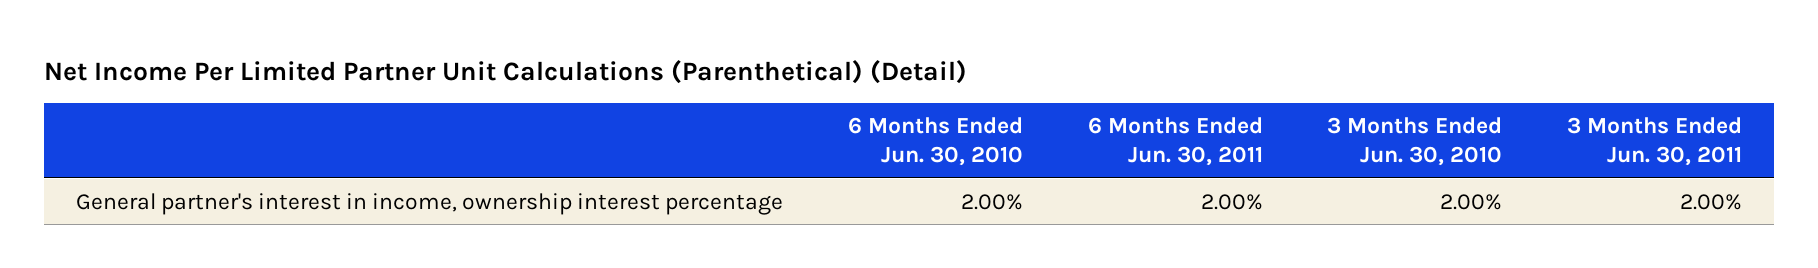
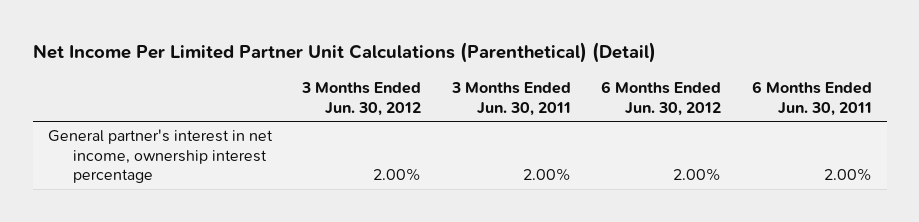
[847,116,1023,167] 6 Months Ended Jun. 30, 2010 -> none
[1327,116,1503,167] 3 Months Ended Jun. 30, 2010 -> none
none -> [301,82,422,116] 3 Months Ended Jun. 30, 2012
none -> [601,81,722,116] 6 Months Ended Jun. 30, 2012
[76,192,784,215] General partner's interest in income, ownership interest percentage -> [47,129,273,184] General partner's interest in net income, ownership interest percentage

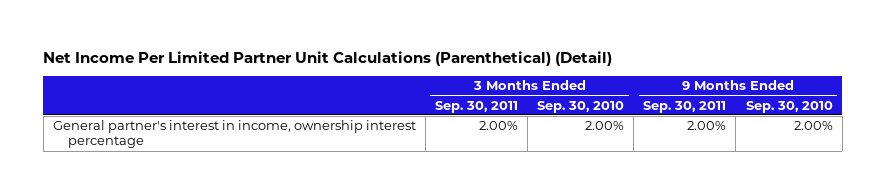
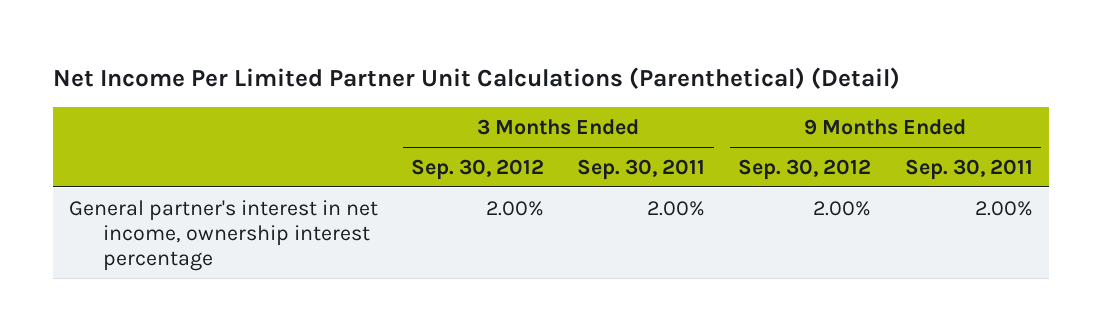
[537,100,625,113] Sep. 30, 2010 -> none
[745,100,833,113] Sep. 30, 2010 -> none
none -> [411,158,545,180] Sep. 30, 2012
none -> [738,158,872,180] Sep. 30, 2012
[52,120,416,149] General partner's interest in income, ownership interest percentage -> [69,199,379,271] General partner's interest in net income, ownership interest percentage

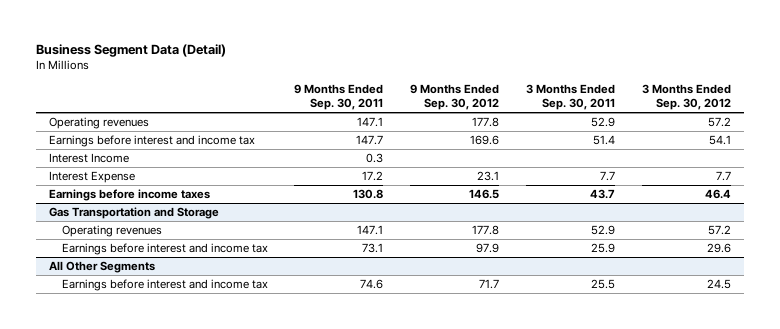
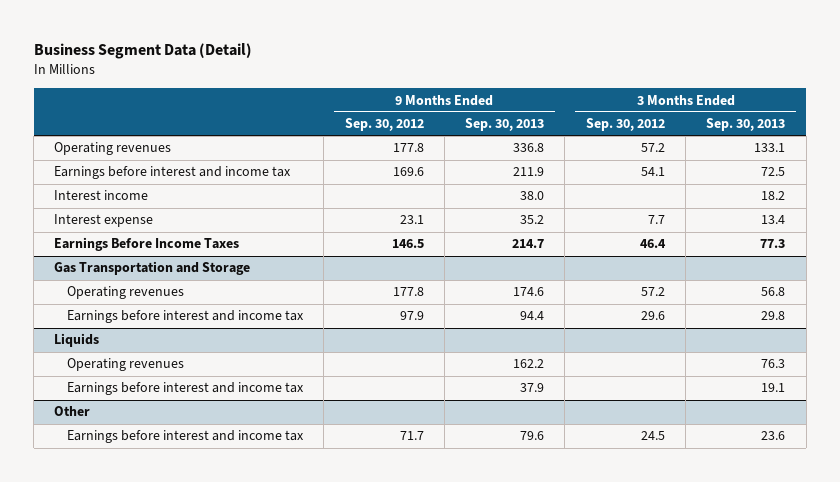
[294,84,384,111] 9 Months Ended Sep. 30, 2011 -> none
[526,84,616,111] 3 Months Ended Sep. 30, 2011 -> none
none -> [465,118,545,132] Sep. 30, 2013
none -> [706,118,786,132] Sep. 30, 2013
[49,153,130,164] Interest Income -> [54,190,149,201] Interest income
[49,171,136,184] Interest Expense -> [54,214,154,228] Interest expense
[49,189,211,202] Earnings before income taxes -> [54,237,240,252] Earnings Before Income Taxes
[49,261,156,274] All Other Segments -> none
none -> [54,333,100,348] Liquids
none -> [67,358,185,372] Operating revenues
none -> [67,382,305,396] Earnings before interest and income tax
none -> [54,406,91,417] Other

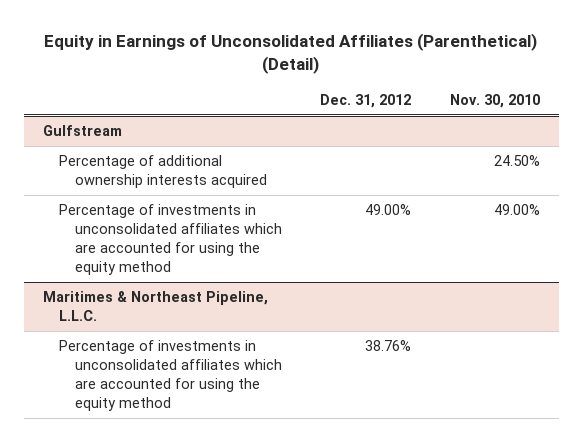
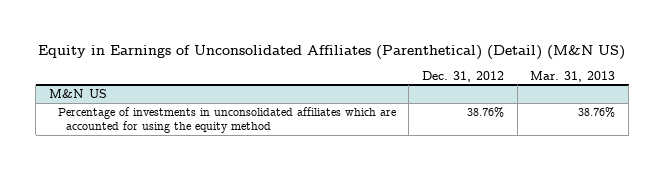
[44,32,538,74] Equity in Earnings of Unconsolidated Affiliates (Parenthetical) (Detail) -> [38,44,626,60] Equity in Earnings of Unconsolidated Affiliates (Parenthetical) (Detail) (M&N US)
[449,93,540,108] Nov. 30, 2010 -> none
none -> [530,70,616,82] Mar. 31, 2013
[43,125,123,137] Gulfstream -> none
[58,155,267,189] Percentage of additional ownership interests acquired -> none
[58,204,282,276] Percentage of investments in unconsolidated affiliates which are accounted for using the equity method -> none
[43,291,269,322] Maritimes & Northeast Pipeline, L.L.C. -> none
none -> [48,89,107,99] M&N US

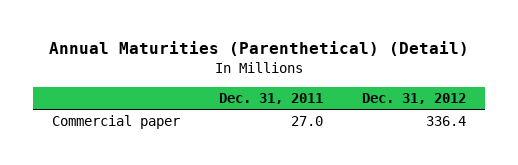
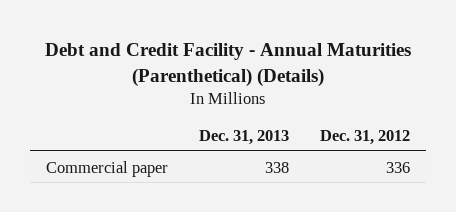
[48,41,469,57] Annual Maturities (Parenthetical) (Detail) -> [45,42,412,87] Debt and Credit Facility - Annual Maturities (Parenthetical) (Details)
[218,92,323,104] Dec. 31, 2011 -> none
none -> [199,129,290,145] Dec. 31, 2013
[425,116,466,127] 336.4 -> [386,161,411,173] 336

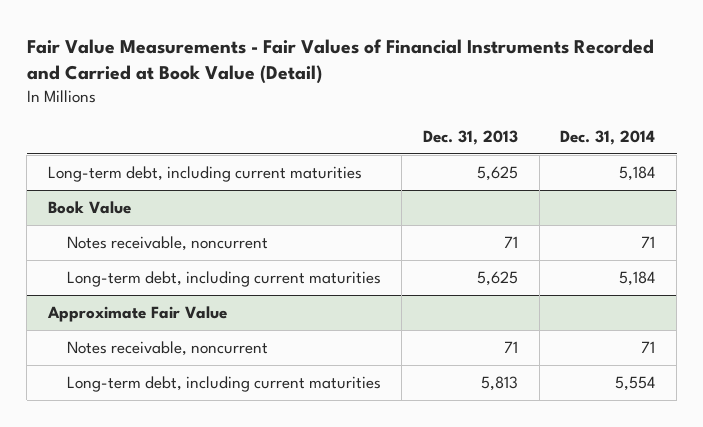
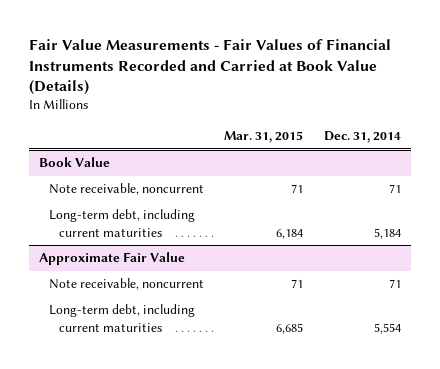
[26,38,654,84] Fair Value Measurements - Fair Values of Financial Instruments Recorded and Carried at Book Value (Detail) -> [29,38,392,96] Fair Value Measurements - Fair Values of Financial Instruments Recorded and Carried at Book Value (Details)
[423,129,519,145] Dec. 31, 2013 -> none
none -> [224,130,304,143] Mar. 31, 2015
[47,166,362,183] Long-term debt, including current maturities -> none
[66,236,268,252] Notes receivable, noncurrent -> [49,183,205,196] Note receivable, noncurrent
[66,341,268,357] Notes receivable, noncurrent -> [49,278,205,291] Note receivable, noncurrent

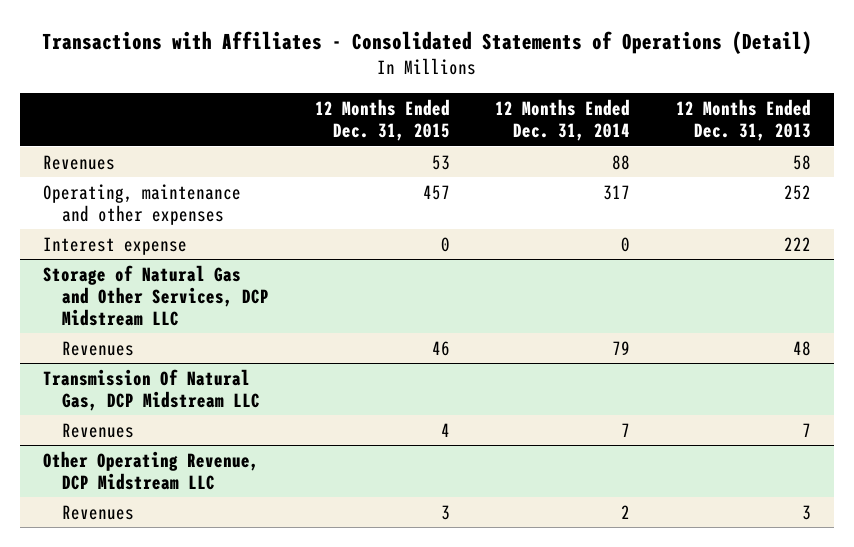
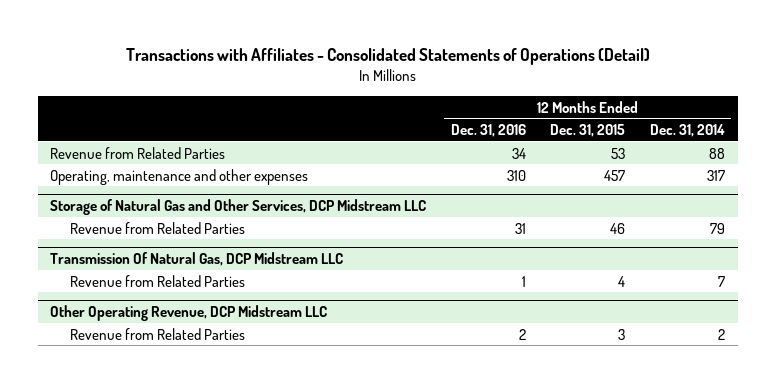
[676,99,812,142] 12 Months Ended Dec. 31, 2013 -> none
none -> [450,123,526,137] Dec. 31, 2016
[42,154,115,170] Revenues -> [49,146,225,159] Revenue from Related Parties
[42,236,187,255] Interest expense -> none
[61,340,134,356] Revenues -> [70,221,246,234] Revenue from Related Parties
[61,422,134,438] Revenues -> [70,274,246,287] Revenue from Related Parties
[61,504,134,520] Revenues -> [70,327,246,340] Revenue from Related Parties

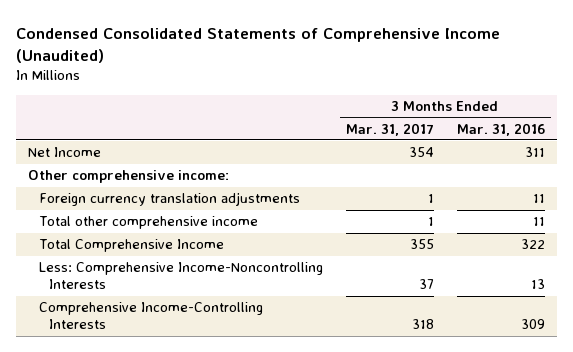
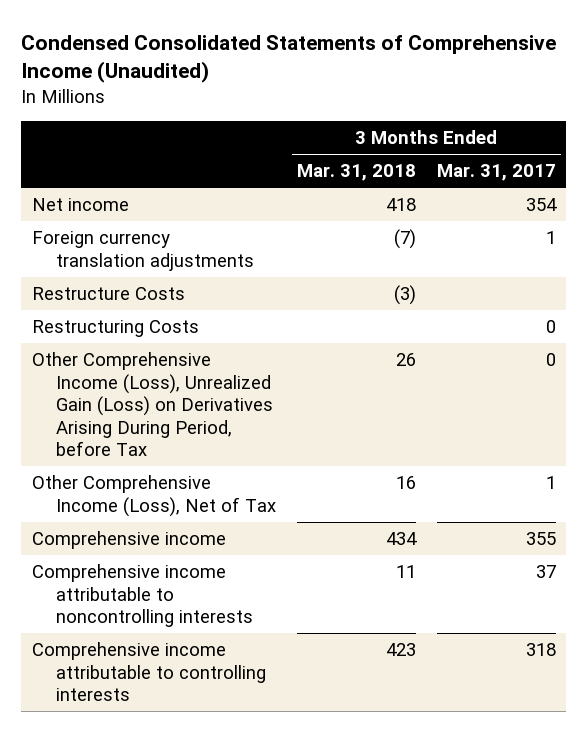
[456,122,545,136] Mar. 31, 2016 -> none
none -> [296,164,416,182] Mar. 31, 2018
[27,170,229,184] Other comprehensive income: -> none
[27,147,101,158] Net Income -> [31,198,129,212] Net income
none -> [31,287,185,301] Restructure Costs
none -> [31,320,199,338] Restructuring Costs
none -> [31,352,273,457] Other Comprehensive Income (Loss), Unrealized Gain (Loss) on Derivatives Arising During Period, before Tax
[38,216,258,230] Total other comprehensive income -> [31,475,276,517] Other Comprehensive Income (Loss), Net of Tax
[38,239,224,253] Total Comprehensive Income -> [31,531,226,550] Comprehensive income
[38,262,323,290] Less: Comprehensive Income-Noncontrolling Interests -> [31,564,253,628] Comprehensive income attributable to noncontrolling interests
[38,302,263,330] Comprehensive Income-Controlling Interests -> [31,642,266,702] Comprehensive income attributable to controlling interests

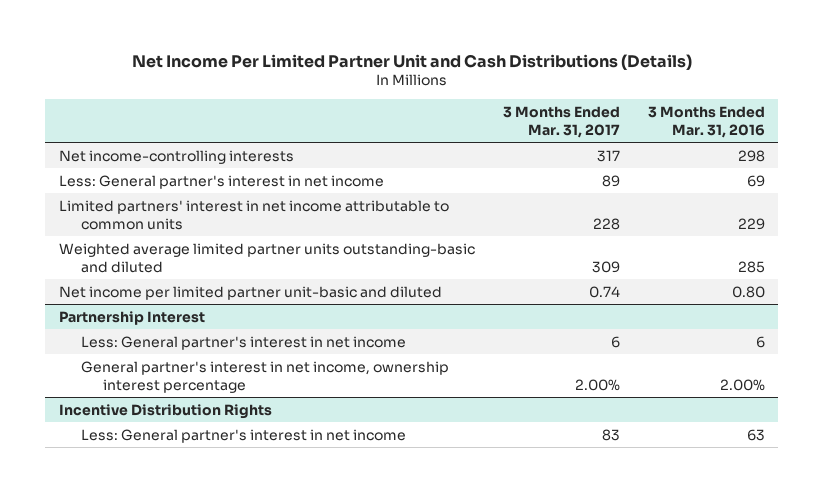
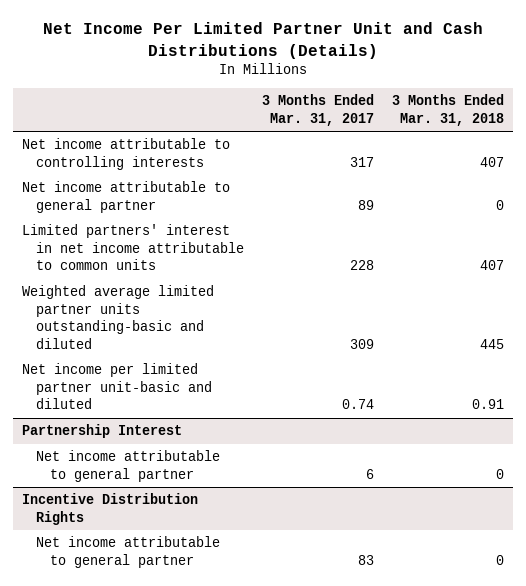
[647,105,765,138] 3 Months Ended Mar. 31, 2016 -> none
none -> [392,94,505,126] 3 Months Ended Mar. 31, 2018
[59,149,295,164] Net income-controlling interests -> [21,138,230,170] Net income attributable to controlling interests
[59,174,385,189] Less: General partner's interest in net income -> [21,181,230,213] Net income attributable to general partner
[80,360,449,393] General partner's interest in net income, ownership interest percentage -> none
[80,335,406,350] Less: General partner's interest in net income -> [36,450,221,482] Net income attributable to general partner
[80,428,406,443] Less: General partner's interest in net income -> [36,536,221,568] Net income attributable to general partner

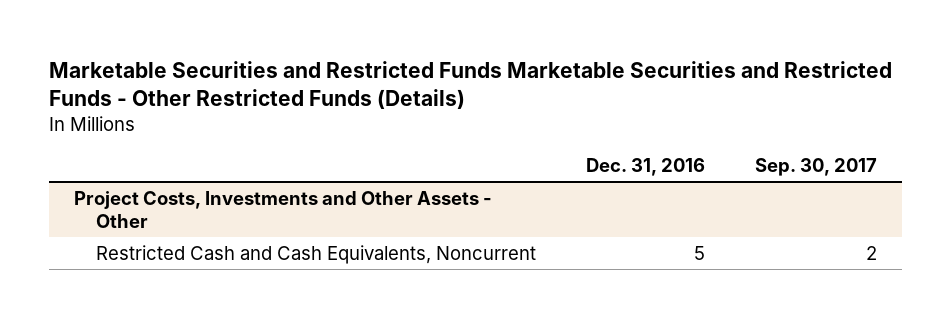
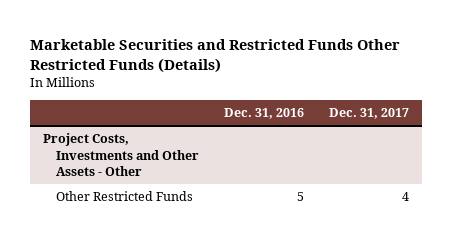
[49,60,893,110] Marketable Securities and Restricted Funds Marketable Securities and Restricted Funds - Other Restricted Funds (Details) -> [30,39,401,73] Marketable Securities and Restricted Funds Other Restricted Funds (Details)
[755,157,878,176] Sep. 30, 2017 -> none
none -> [329,107,410,119] Dec. 31, 2017
[95,244,536,264] Restricted Cash and Cash Equivalents, Noncurrent -> [56,191,194,202] Other Restricted Funds

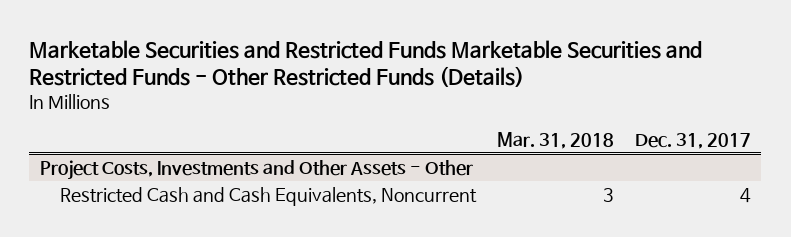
[30,39,401,73] Marketable Securities and Restricted Funds Other Restricted Funds (Details) -> [29,39,703,88] Marketable Securities and Restricted Funds Marketable Securities and Restricted Funds - Other Restricted Funds (Details)
[224,107,305,119] Dec. 31, 2016 -> none
none -> [496,131,614,149] Mar. 31, 2018
[56,191,194,202] Other Restricted Funds -> [59,186,477,206] Restricted Cash and Cash Equivalents, Noncurrent

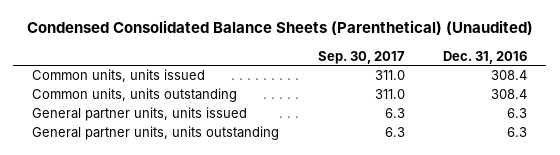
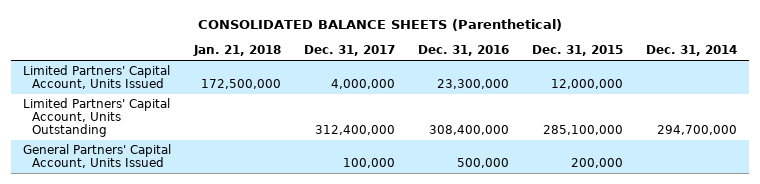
[26,20,533,36] Condensed Consolidated Balance Sheets (Parenthetical) (Unaudited) -> [197,18,562,31] CONSOLIDATED BALANCE SHEETS (Parenthetical)
[317,50,405,64] Sep. 30, 2017 -> none
none -> [192,45,281,57] Jan. 21, 2018
none -> [303,45,395,57] Dec. 31, 2017
none -> [532,45,624,57] Dec. 31, 2015
none -> [646,45,738,57] Dec. 31, 2014
[32,126,280,141] General partner units, units outstanding -> none
[32,69,206,83] Common units, units issued -> [22,65,170,90] Limited Partners' Capital Account, Units Issued
[491,70,528,81] 308.4 -> [437,79,510,90] 23,300,000
[32,88,238,103] Common units, units outstanding -> [22,98,170,138] Limited Partners' Capital Account, Units Outstanding
[491,89,528,100] 308.4 -> [429,125,510,136] 308,400,000
[32,107,248,122] General partner units, units issued -> [22,144,171,169] General Partners' Capital Account, Units Issued
[507,108,528,119] 6.3 -> [457,158,510,169] 500,000

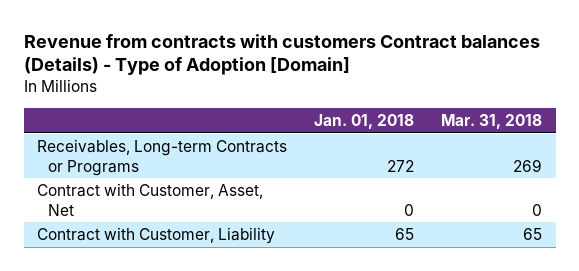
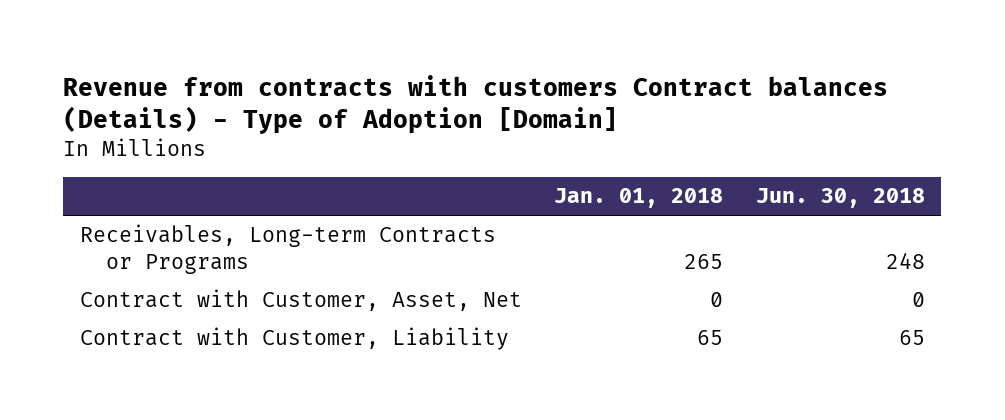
[441,113,543,129] Mar. 31, 2018 -> none
none -> [755,188,925,209] Jun. 30, 2018
[387,159,415,172] 272 -> [684,254,724,270] 265

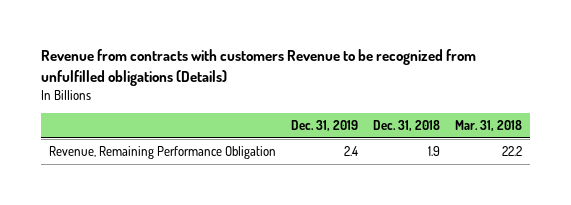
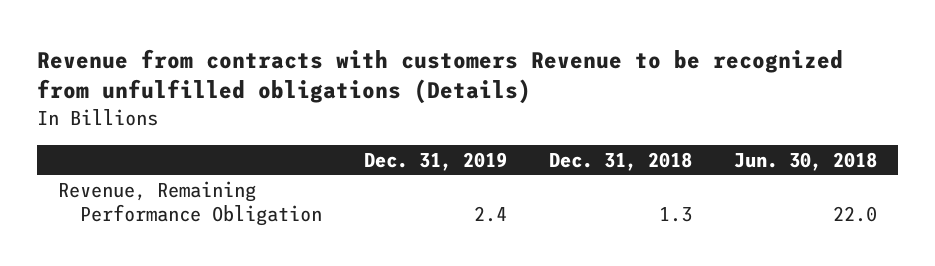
[455,120,523,132] Mar. 31, 2018 -> none
none -> [734,151,878,171] Jun. 30, 2018
[427,146,440,157] 1.9 -> [659,207,693,223] 1.3

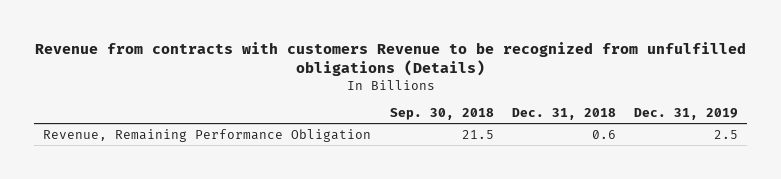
[734,151,878,171] Jun. 30, 2018 -> none
none -> [389,108,494,121] Sep. 30, 2018
[474,206,508,223] 2.4 -> [714,129,739,139] 2.5
[659,207,693,223] 1.3 -> [591,129,616,139] 0.6

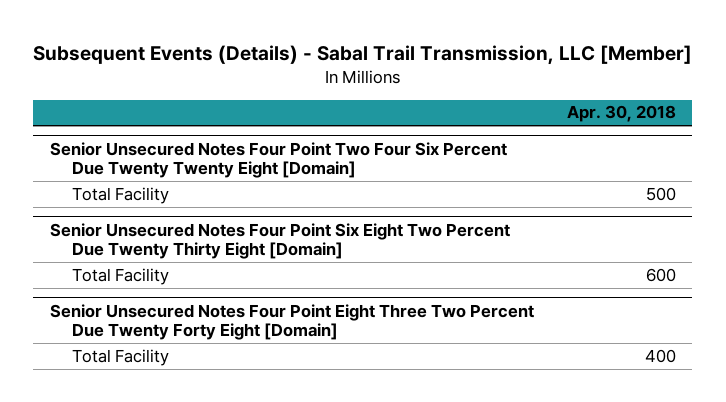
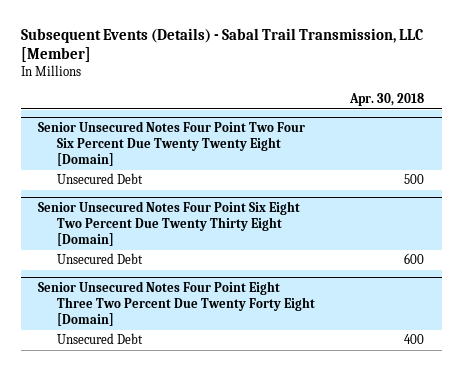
[72,186,170,204] Total Facility -> [57,173,144,185] Unsecured Debt
[72,267,170,285] Total Facility -> [57,253,144,265] Unsecured Debt
[72,348,170,366] Total Facility -> [57,333,144,345] Unsecured Debt

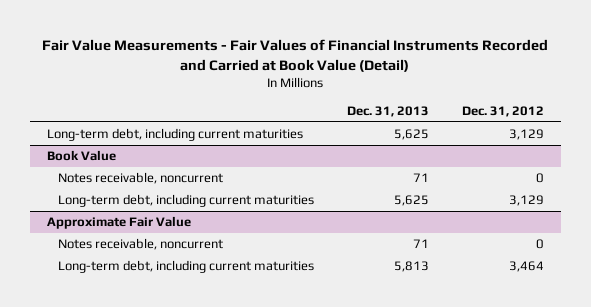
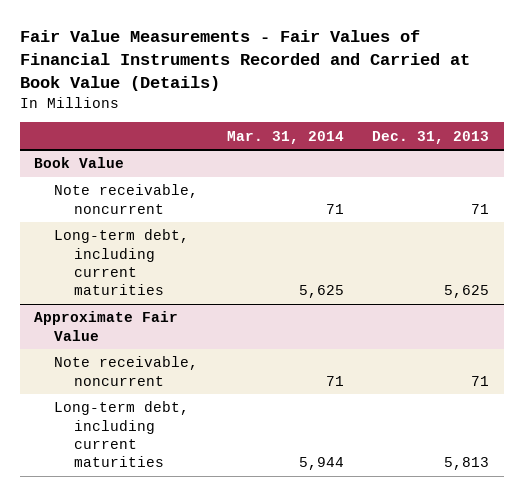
[42,38,549,72] Fair Value Measurements - Fair Values of Financial Instruments Recorded and Carried at Book Value (Detail) -> [19,30,470,91] Fair Value Measurements - Fair Values of Financial Instruments Recorded and Carried at Book Value (Details)
[462,105,545,117] Dec. 31, 2012 -> none
none -> [226,130,344,144] Mar. 31, 2014
[46,128,303,142] Long-term debt, including current maturities -> none
[58,172,224,185] Notes receivable, noncurrent -> [53,184,198,214] Note receivable, noncurrent
[58,238,224,251] Notes receivable, noncurrent -> [53,356,198,386] Note receivable, noncurrent

